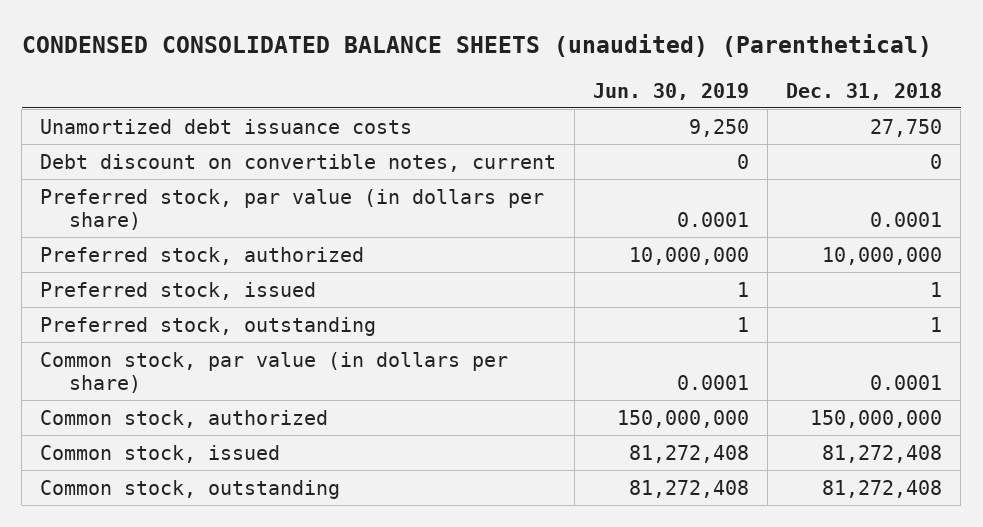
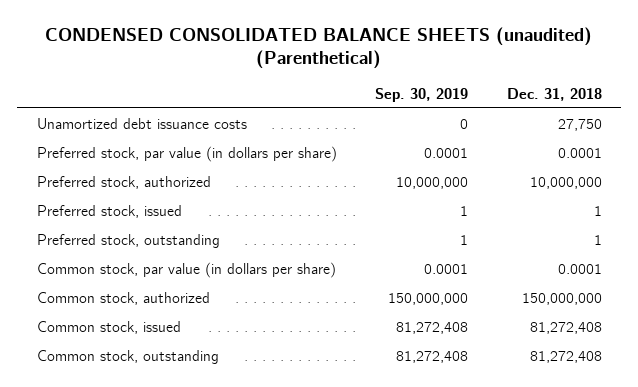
[593,82,750,100] Jun. 30, 2019 -> none
none -> [375,87,469,102] Sep. 30, 2019
[40,153,557,172] Debt discount on convertible notes, current -> none

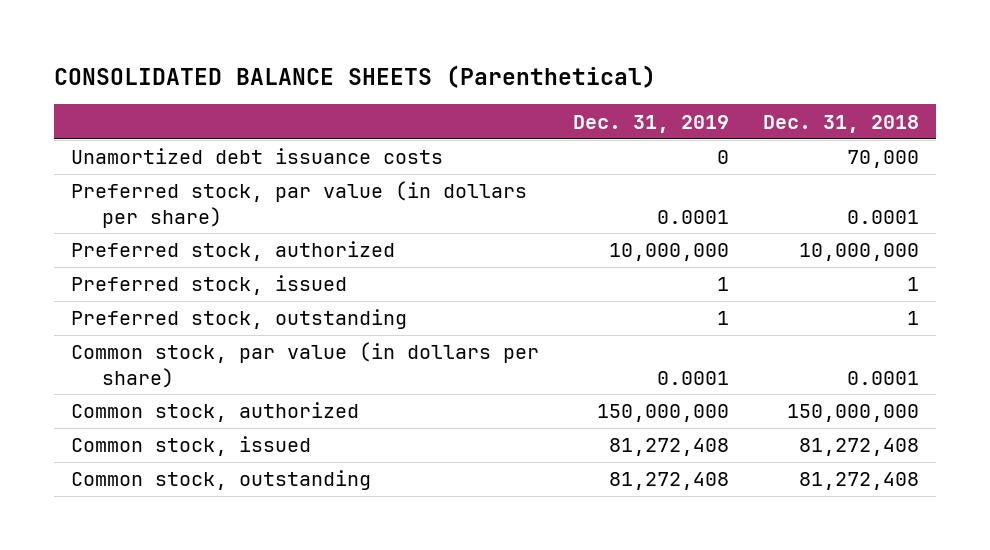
[45,26,593,70] CONDENSED CONSOLIDATED BALANCE SHEETS (unaudited) (Parenthetical) -> [53,64,656,88] CONSOLIDATED BALANCE SHEETS (Parenthetical)
[375,87,469,102] Sep. 30, 2019 -> none
none -> [573,114,730,133] Dec. 31, 2019
[557,118,602,131] 27,750 -> [847,150,920,169] 70,000

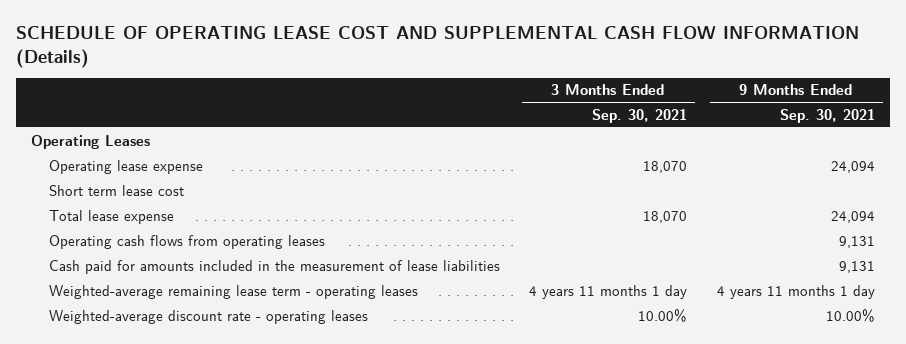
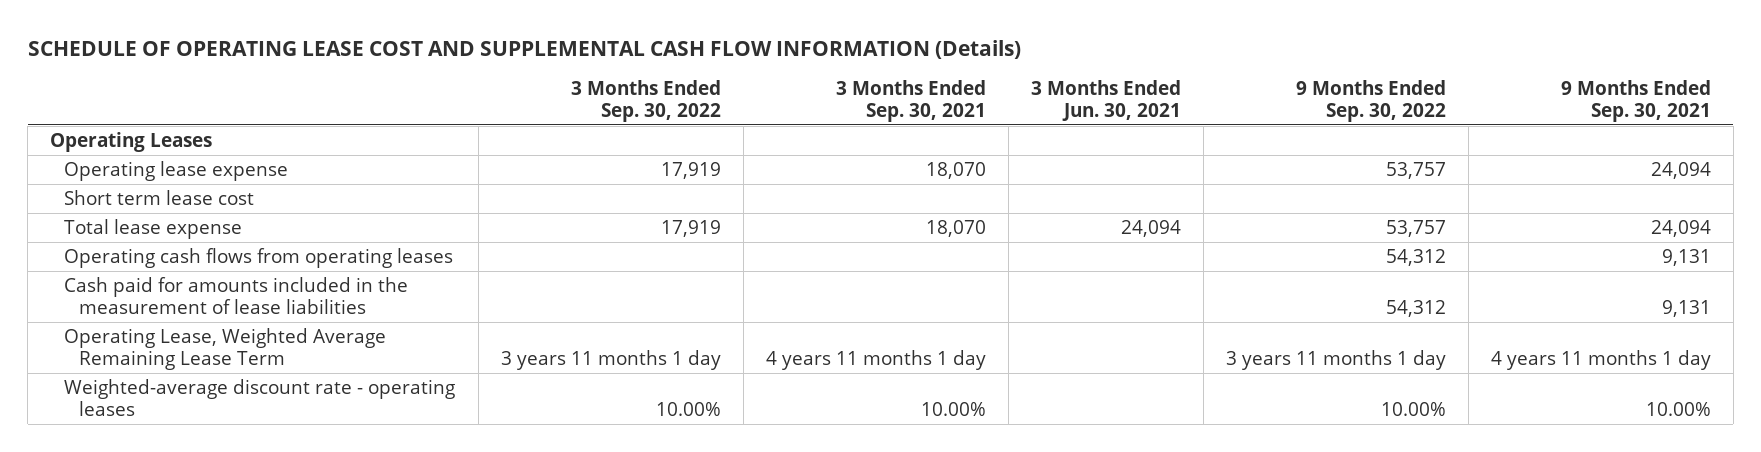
none -> [570,80,721,122] 3 Months Ended Sep. 30, 2022
none -> [1030,80,1181,121] 3 Months Ended Jun. 30, 2021
none -> [1295,80,1446,122] 9 Months Ended Sep. 30, 2022
[48,284,418,299] Weighted-average remaining lease term - operating leases -> [64,328,387,370] Operating Lease, Weighted Average Remaining Lease Term

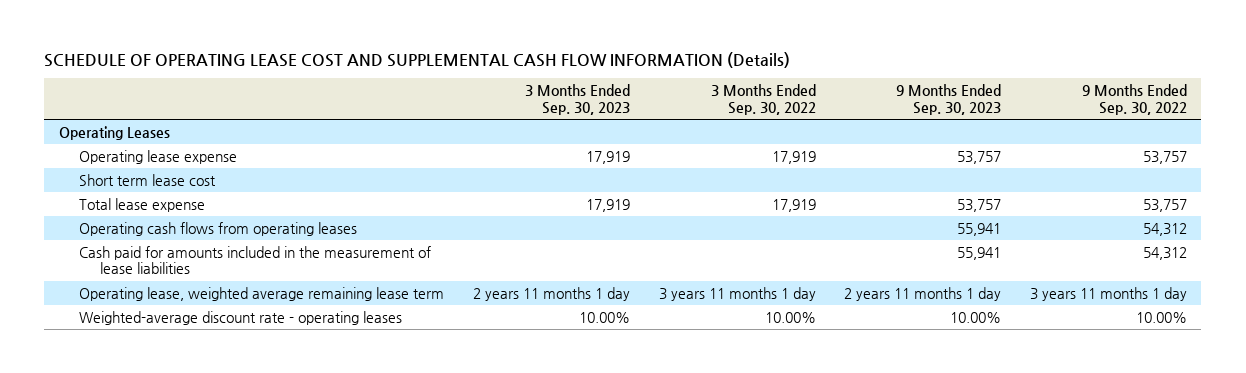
[835,80,986,122] 3 Months Ended Sep. 30, 2021 -> none
[1030,80,1181,121] 3 Months Ended Jun. 30, 2021 -> none
[1560,80,1711,122] 9 Months Ended Sep. 30, 2021 -> none
none -> [524,84,630,115] 3 Months Ended Sep. 30, 2023
none -> [896,84,1002,115] 9 Months Ended Sep. 30, 2023
[64,328,387,370] Operating Lease, Weighted Average Remaining Lease Term -> [79,286,445,301] Operating lease, weighted average remaining lease term

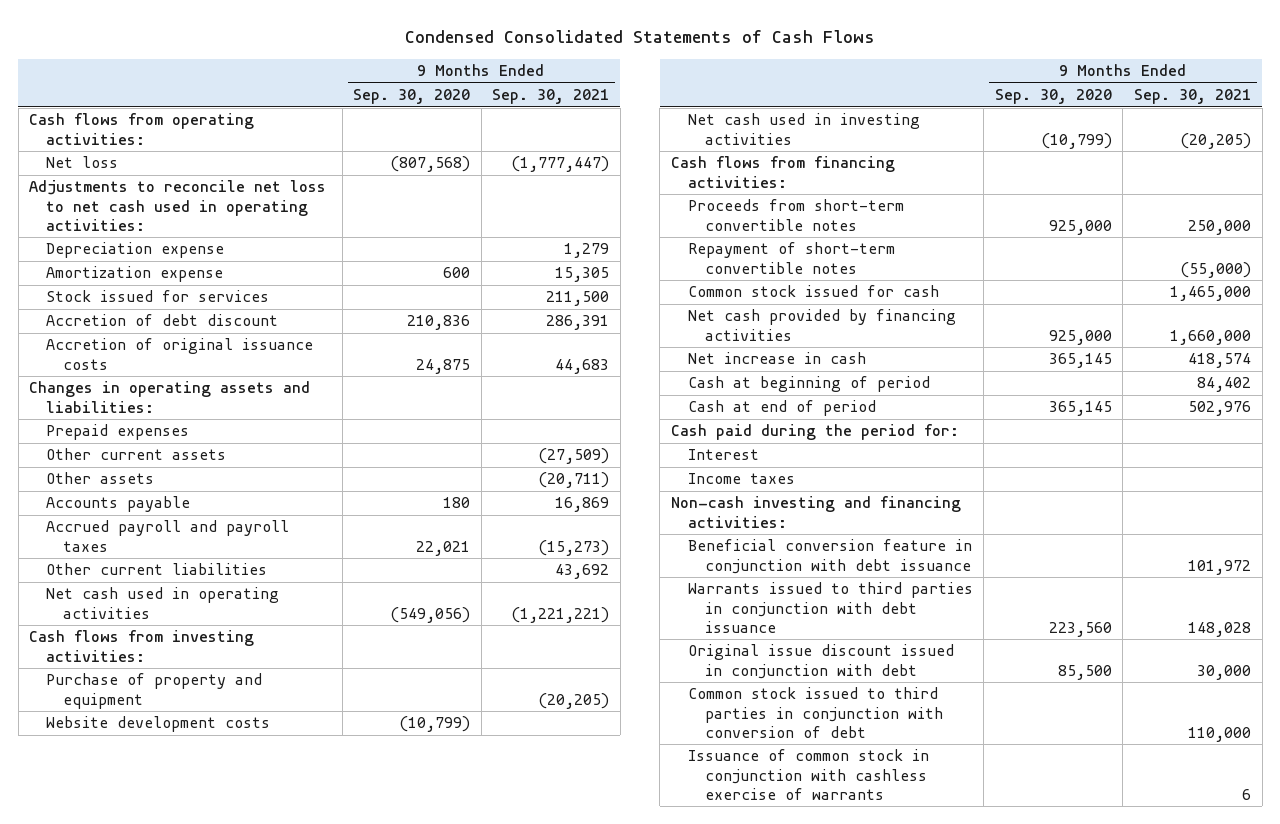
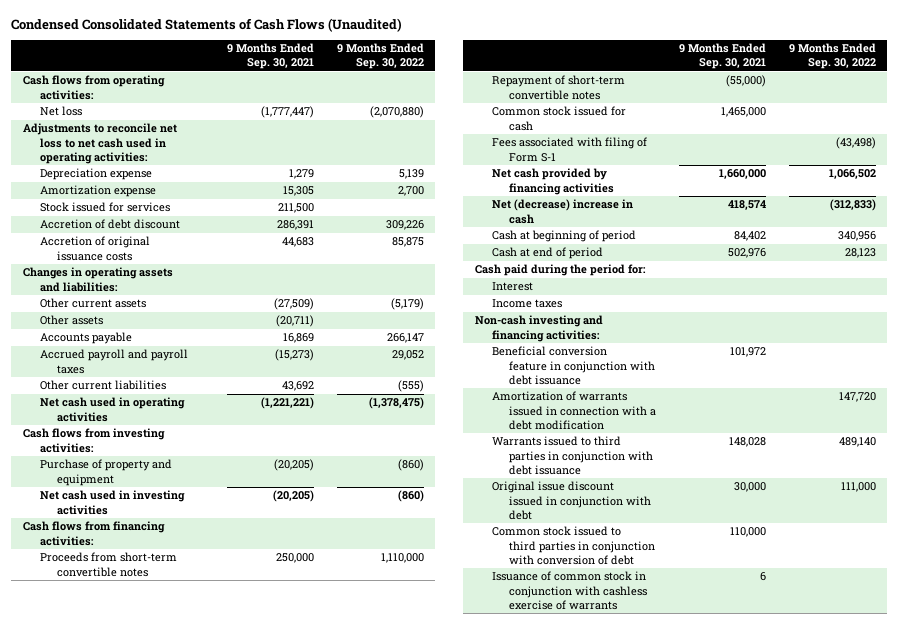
[405,29,876,43] Condensed Consolidated Statements of Cash Flows -> [11,17,403,32] Condensed Consolidated Statements of Cash Flows (Unaudited)
[353,89,471,105] Sep. 30, 2020 -> none
none -> [337,43,425,70] 9 Months Ended Sep. 30, 2022
[46,424,190,441] Prepaid expenses -> none
[46,716,271,733] Website development costs -> none
none -> [491,137,647,162] Fees associated with filing of Form S-1
[687,352,866,365] Net increase in cash -> [491,199,633,224] Net (decrease) increase in cash
none -> [491,391,657,430] Amortization of warrants issued in connection with a debt modification

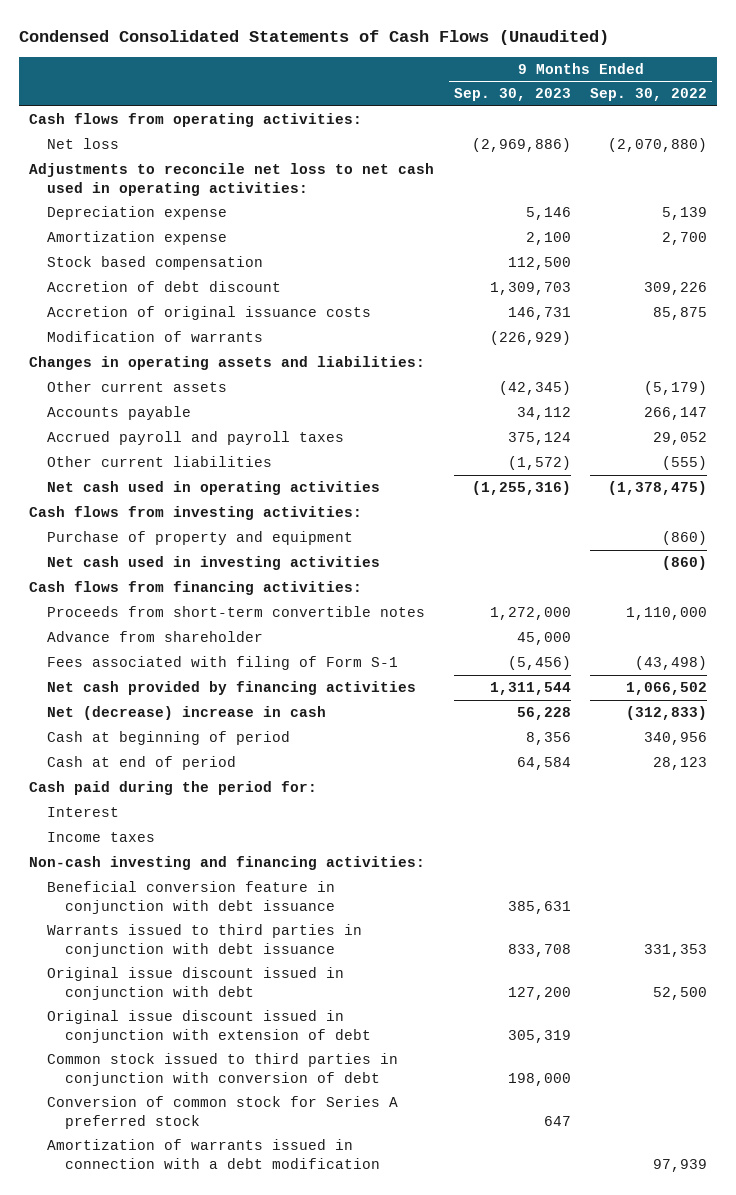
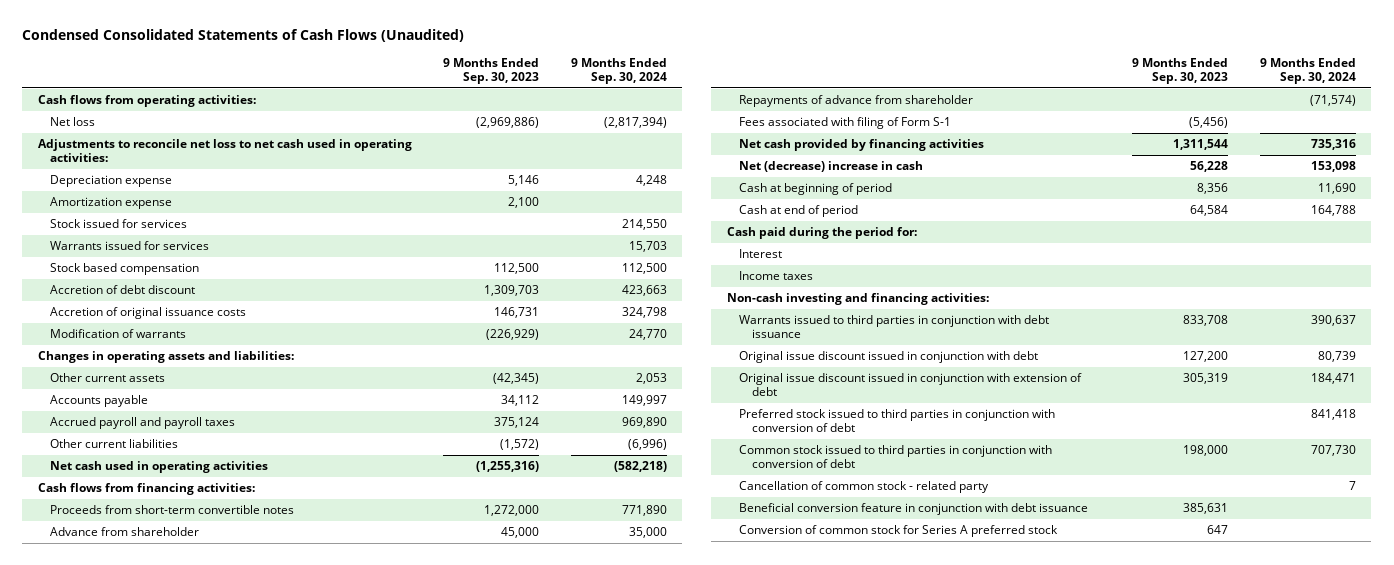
[590,88,708,102] Sep. 30, 2022 -> none
none -> [570,57,667,84] 9 Months Ended Sep. 30, 2024
none -> [50,219,188,229] Stock issued for services
none -> [50,241,210,251] Warrants issued for services
[28,506,362,521] Cash flows from investing activities: -> none
[47,531,354,546] Purchase of property and equipment -> none
[47,556,381,571] Net cash used in investing activities -> none
none -> [739,95,974,108] Repayments of advance from shareholder
none -> [739,409,1056,433] Preferred stock issued to third parties in conjunction with conversion of debt
none -> [739,481,990,494] Cancellation of common stock - related party
[47,881,336,914] Beneficial conversion feature in conjunction with debt issuance -> [739,503,1089,516] Beneficial conversion feature in conjunction with debt issuance
[47,1139,381,1169] Amortization of warrants issued in connection with a debt modification -> none

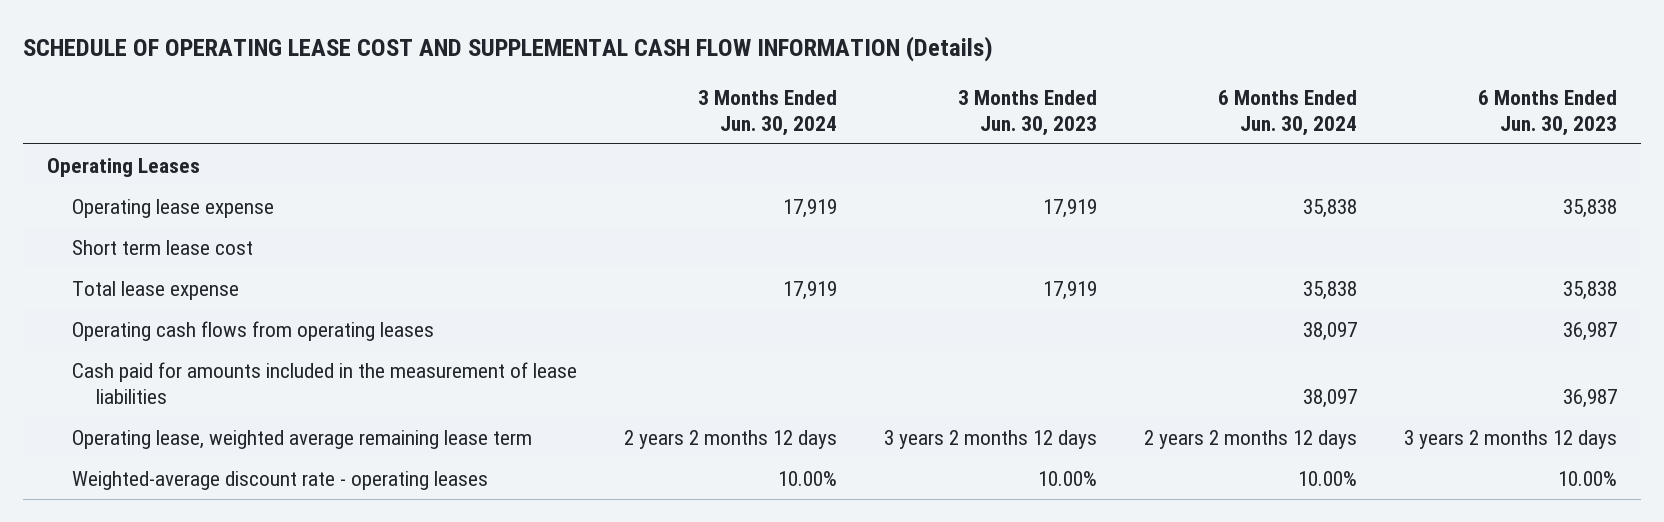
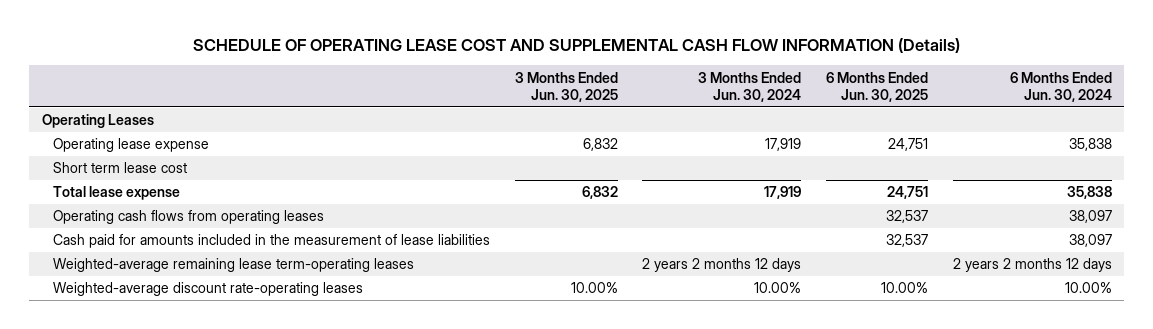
[957,90,1097,136] 3 Months Ended Jun. 30, 2023 -> none
[1478,90,1618,136] 6 Months Ended Jun. 30, 2023 -> none
none -> [514,71,618,102] 3 Months Ended Jun. 30, 2025
none -> [825,71,928,102] 6 Months Ended Jun. 30, 2025
[71,430,532,450] Operating lease, weighted average remaining lease term -> [52,258,414,273] Weighted-average remaining lease term-operating leases
[71,471,488,491] Weighted-average discount rate - operating leases -> [52,282,363,297] Weighted-average discount rate-operating leases

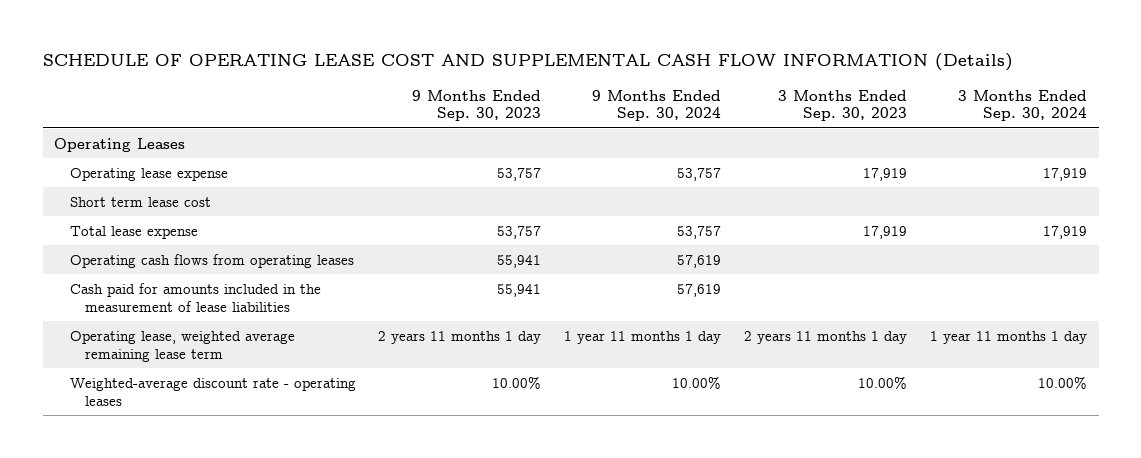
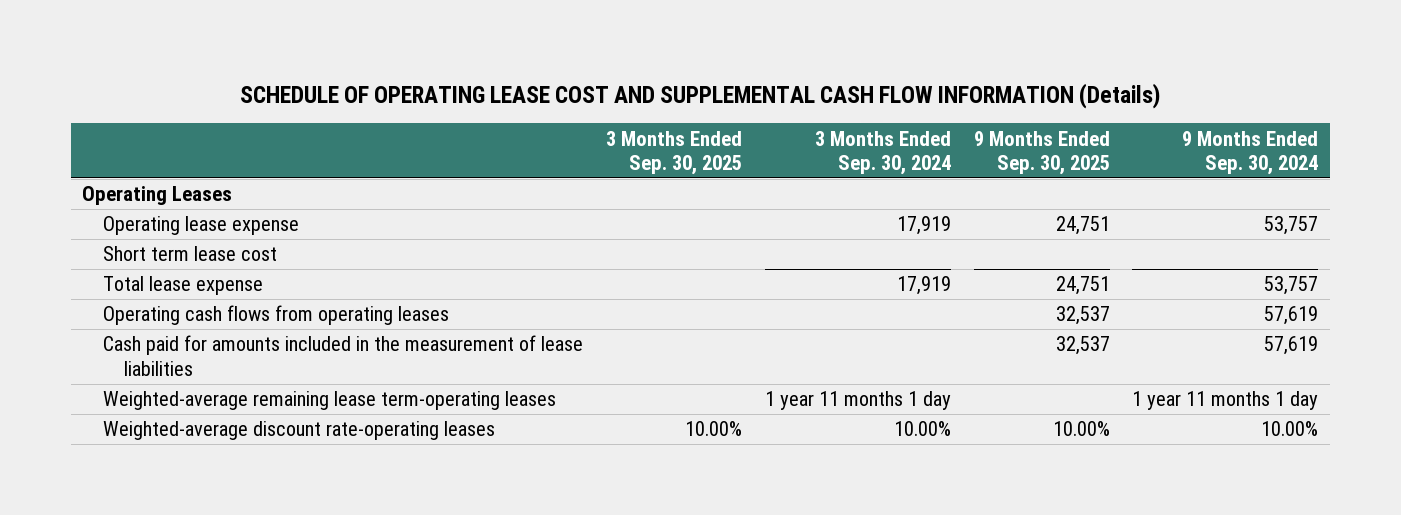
[412,89,542,122] 9 Months Ended Sep. 30, 2023 -> none
[778,89,908,122] 3 Months Ended Sep. 30, 2023 -> none
none -> [606,130,743,175] 3 Months Ended Sep. 30, 2025
none -> [973,130,1110,175] 9 Months Ended Sep. 30, 2025
[69,330,295,362] Operating lease, weighted average remaining lease term -> [103,391,557,411] Weighted-average remaining lease term-operating leases
[69,377,356,406] Weighted-average discount rate - operating leases -> [103,421,496,441] Weighted-average discount rate-operating leases

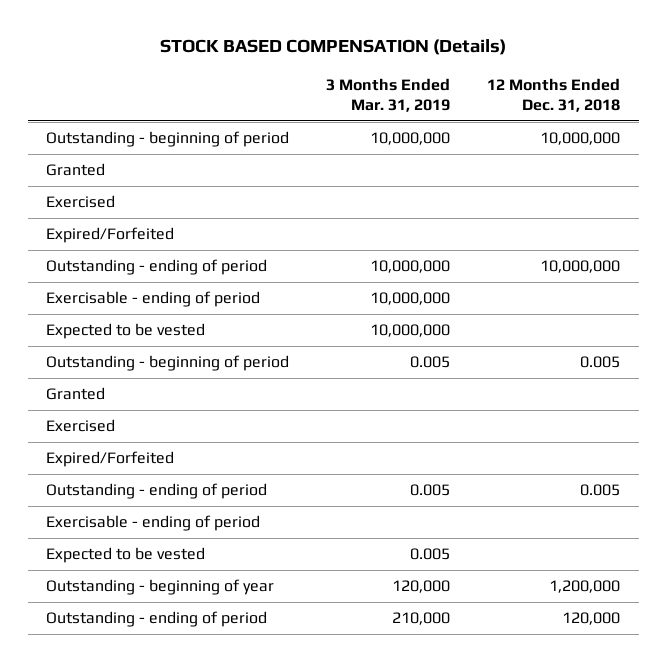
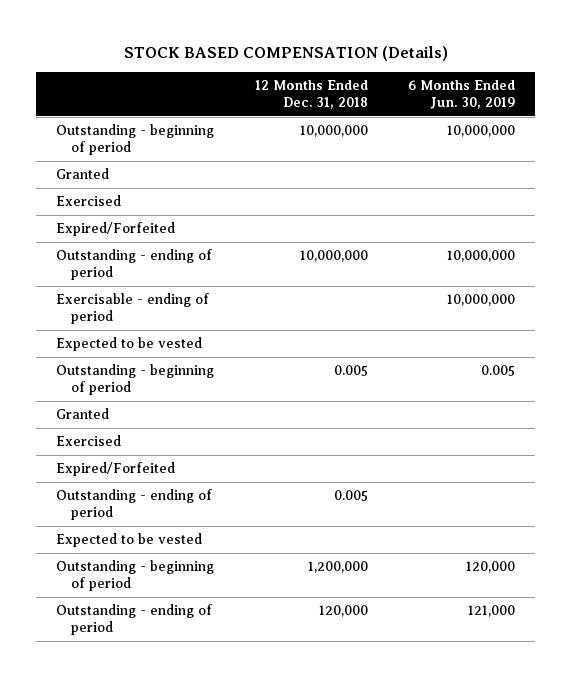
[326,77,451,112] 3 Months Ended Mar. 31, 2019 -> none
none -> [407,79,515,109] 6 Months Ended Jun. 30, 2019
[46,515,261,532] Exercisable - ending of period -> none
[46,579,275,596] Outstanding - beginning of year -> [56,560,215,592] Outstanding - beginning of period

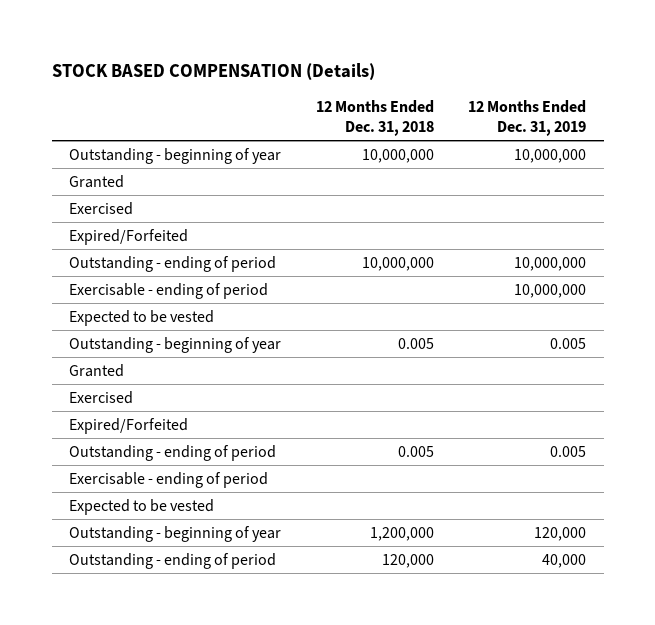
[407,79,515,109] 6 Months Ended Jun. 30, 2019 -> none
none -> [468,100,587,137] 12 Months Ended Dec. 31, 2019
[56,124,215,156] Outstanding - beginning of period -> [69,148,282,165] Outstanding - beginning of year
[56,364,215,396] Outstanding - beginning of period -> [69,337,282,354] Outstanding - beginning of year
none -> [69,472,269,489] Exercisable - ending of period
[56,560,215,592] Outstanding - beginning of period -> [69,526,282,543] Outstanding - beginning of year

